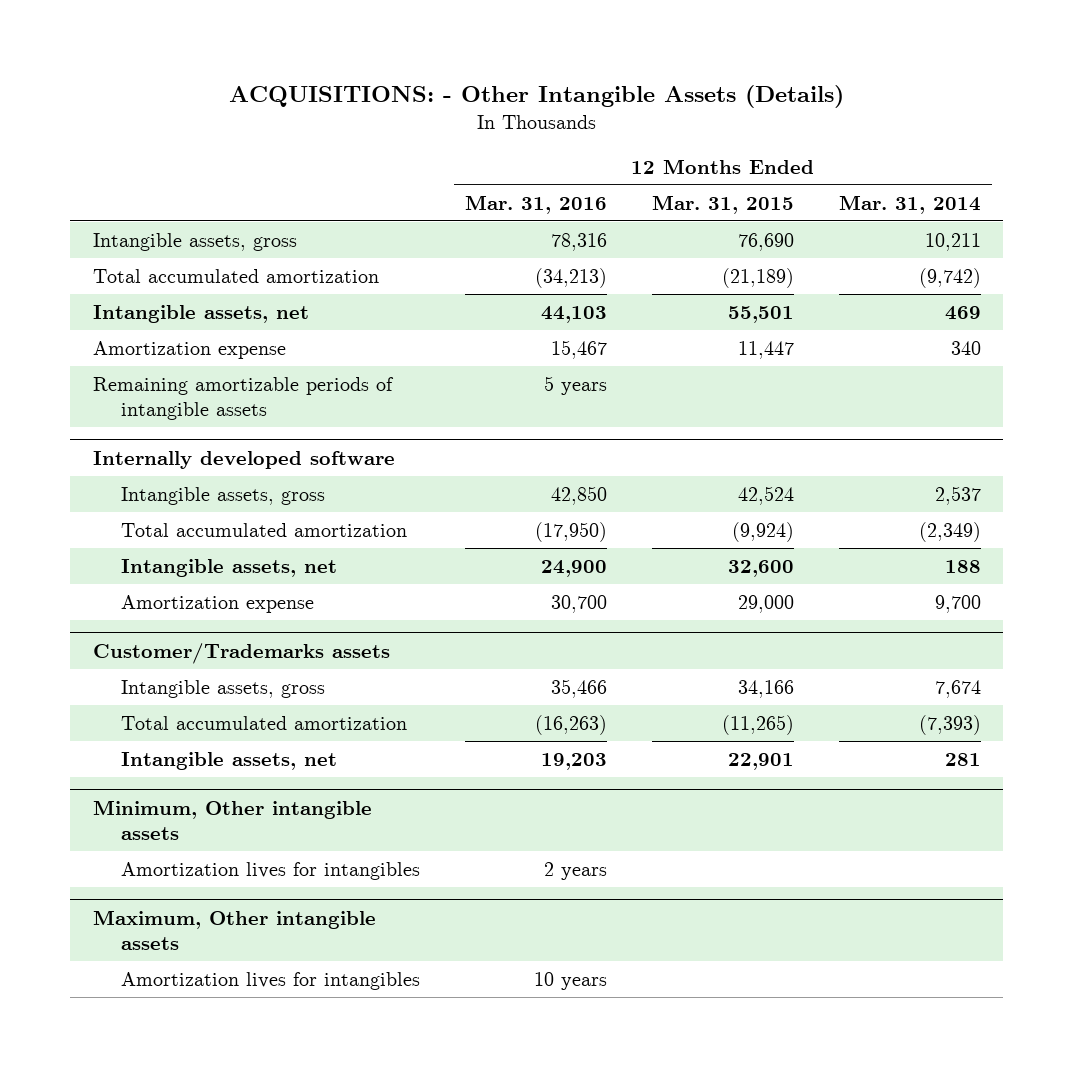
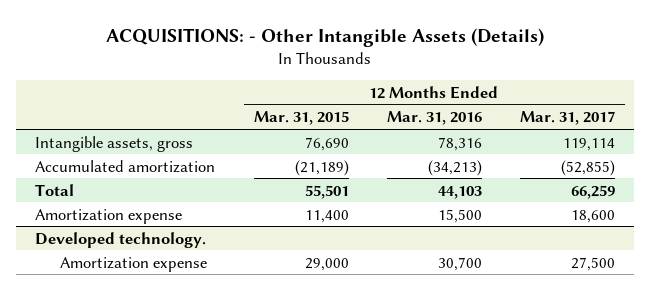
[838,194,981,214] Mar. 31, 2014 -> none
none -> [520,111,616,126] Mar. 31, 2017
[92,376,394,421] Remaining amortizable periods of intangible assets -> none
[120,486,325,505] Intangible assets, gross -> none
[120,522,407,537] Total accumulated amortization -> none
[120,558,337,577] Intangible assets, net -> none
[92,268,379,283] Total accumulated amortization -> [35,159,216,173] Accumulated amortization
[92,304,309,323] Intangible assets, net -> [35,183,75,196] Total
[550,339,607,359] 15,467 -> [437,208,482,223] 15,500
[737,340,794,359] 11,447 -> [304,209,349,223] 11,400
[92,450,395,469] Internally developed software -> [35,231,207,248] Developed technology.
[92,642,390,664] Customer/Trademarks assets -> none
[120,679,325,698] Intangible assets, gross -> none
[120,715,407,730] Total accumulated amortization -> none
[120,751,337,770] Intangible assets, net -> none
[92,799,372,840] Minimum, Other intangible assets -> none
[120,861,420,880] Amortization lives for intangibles -> none
[92,909,376,950] Maximum, Other intangible assets -> none
[120,971,420,990] Amortization lives for intangibles -> none

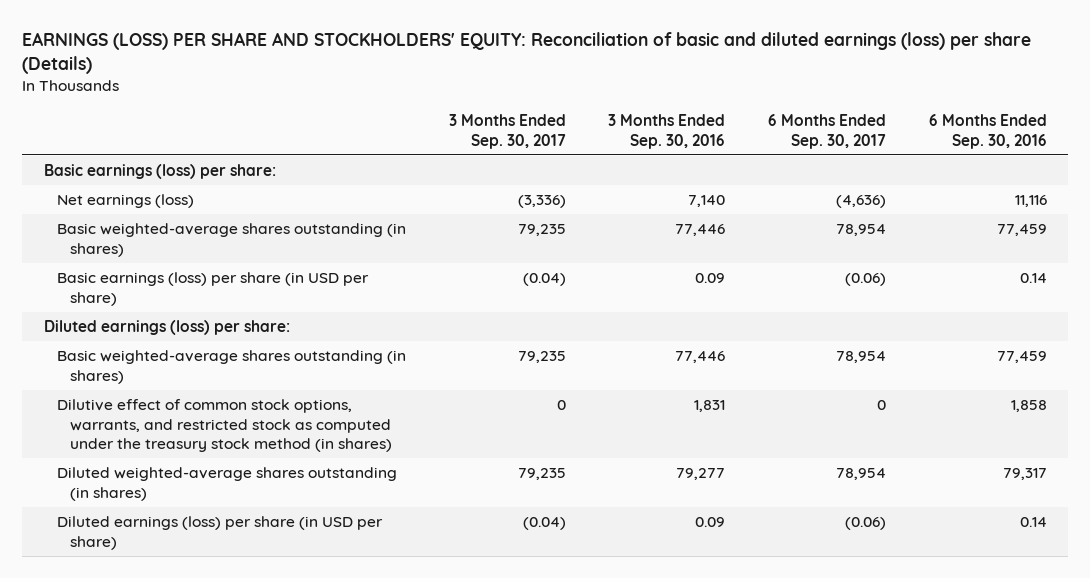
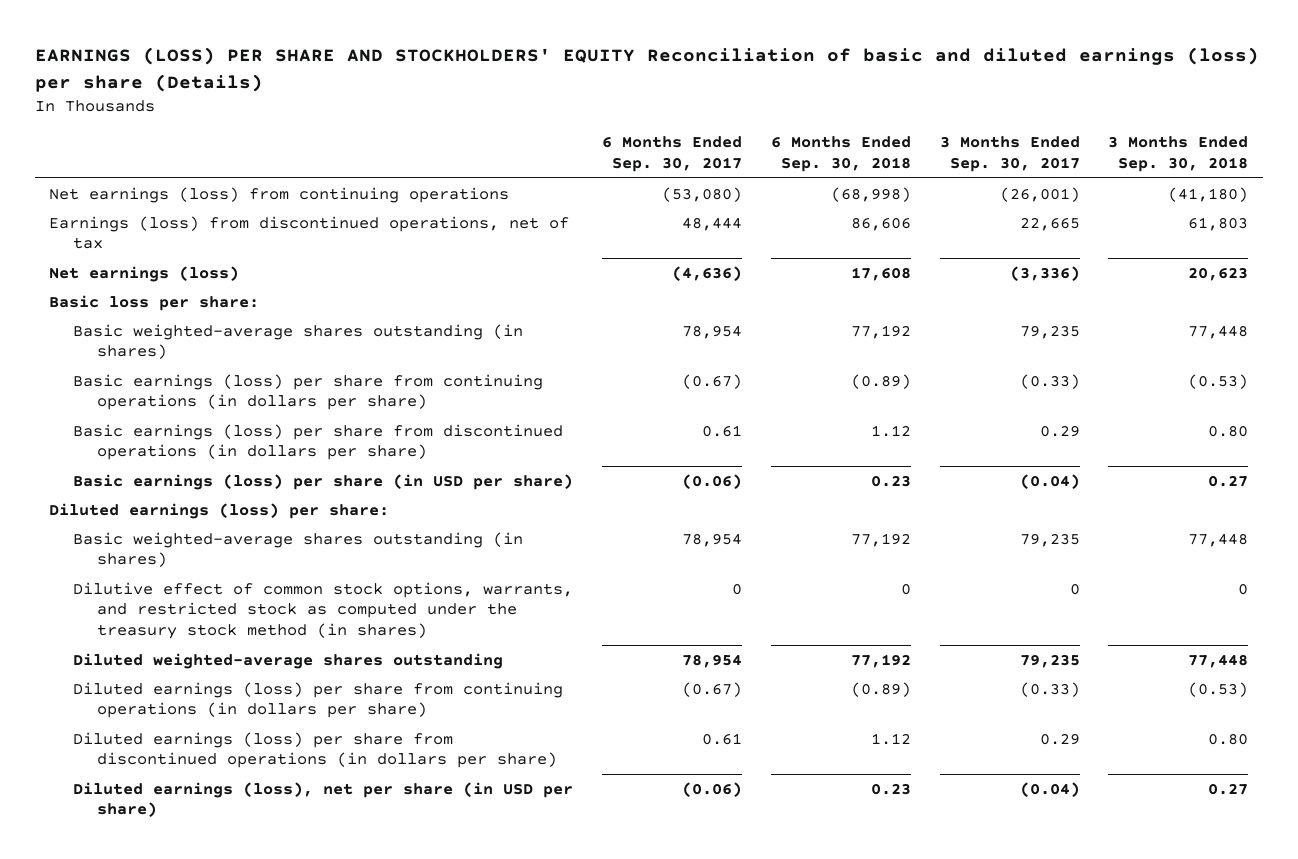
[22,32,1032,75] EARNINGS (LOSS) PER SHARE AND STOCKHOLDERS' EQUITY: Reconciliation of basic and diluted earnings (loss) per share (Details) -> [34,47,1259,92] EARNINGS (LOSS) PER SHARE AND STOCKHOLDERS' EQUITY Reconciliation of basic and diluted earnings (loss) per share (Details)
[608,113,726,149] 3 Months Ended Sep. 30, 2016 -> none
[928,113,1047,149] 6 Months Ended Sep. 30, 2016 -> none
none -> [770,136,911,173] 6 Months Ended Sep. 30, 2018
none -> [1108,136,1249,173] 3 Months Ended Sep. 30, 2018
[43,163,276,179] Basic earnings (loss) per share: -> none
none -> [49,186,510,203] Net earnings (loss) from continuing operations
none -> [49,215,570,250] Earnings (loss) from discontinued operations, net of tax
none -> [49,294,260,311] Basic loss per share:
none -> [73,373,544,411] Basic earnings (loss) per share from continuing operations (in dollars per share)
none -> [73,423,564,461] Basic earnings (loss) per share from discontinued operations (in dollars per share)
[57,466,398,501] Diluted weighted-average shares outstanding (in shares) -> [73,652,504,669] Diluted weighted-average shares outstanding
none -> [73,681,564,719] Diluted earnings (loss) per share from continuing operations (in dollars per share)
none -> [73,731,558,769] Diluted earnings (loss) per share from discontinued operations (in dollars per share)
[57,515,384,550] Diluted earnings (loss) per share (in USD per share) -> [73,781,574,818] Diluted earnings (loss), net per share (in USD per share)

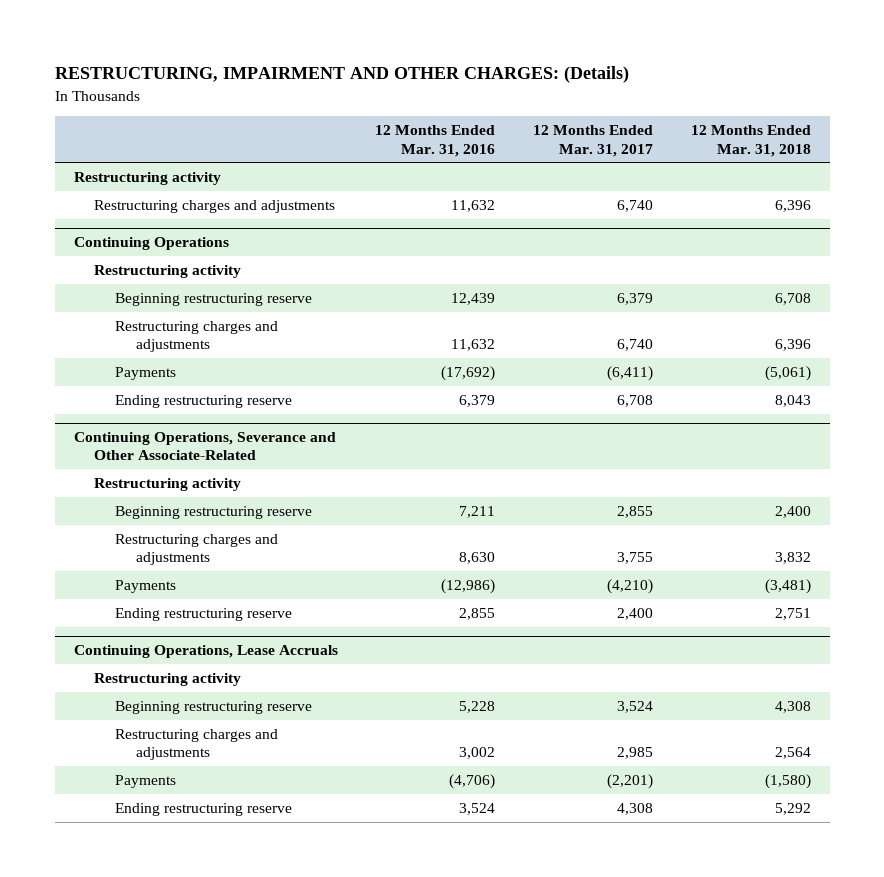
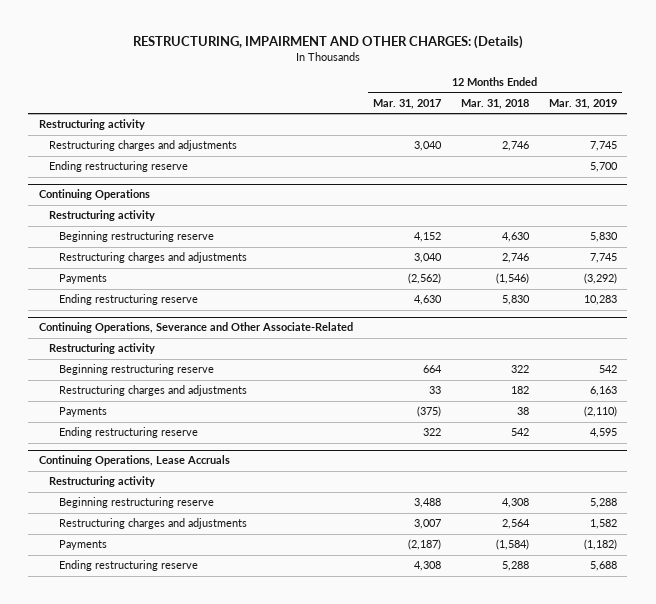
[375,125,496,157] 12 Months Ended Mar. 31, 2016 -> none
none -> [549,98,618,109] Mar. 31, 2019
[617,199,654,212] 6,740 -> [413,141,442,152] 3,040
[774,199,811,212] 6,396 -> [502,141,530,152] 2,746
none -> [48,161,188,173] Ending restructuring reserve
[617,292,654,305] 6,379 -> [413,232,441,243] 4,152
[774,292,811,305] 6,708 -> [502,232,531,243] 4,630
[617,339,654,352] 6,740 -> [413,253,442,264] 3,040
[774,339,811,352] 6,396 -> [502,253,530,264] 2,746
[607,365,654,381] (6,411) -> [407,273,441,285] (2,562)
[764,365,811,381] (5,061) -> [496,273,530,285] (1,546)
[617,394,654,407] 6,708 -> [413,295,442,306] 4,630
[774,394,811,407] 8,043 -> [502,295,531,306] 5,830
[617,505,654,518] 2,855 -> [422,365,442,374] 664
[774,505,811,518] 2,400 -> [511,365,530,374] 322
[617,552,654,565] 3,755 -> [428,386,441,395] 33
[774,552,811,565] 3,832 -> [511,386,530,395] 182
[607,578,654,594] (4,210) -> [416,406,441,418] (375)
[764,578,811,594] (3,481) -> [517,407,530,416] 38
[617,607,654,620] 2,400 -> [422,428,441,437] 322
[774,607,811,620] 2,751 -> [511,428,530,437] 542
[617,700,654,713] 3,524 -> [413,498,441,509] 3,488
[617,747,654,760] 2,985 -> [413,519,441,530] 3,007
[607,773,654,789] (2,201) -> [407,539,441,551] (2,187)
[764,773,811,789] (1,580) -> [496,539,530,551] (1,584)
[774,802,811,815] 5,292 -> [502,561,530,572] 5,288

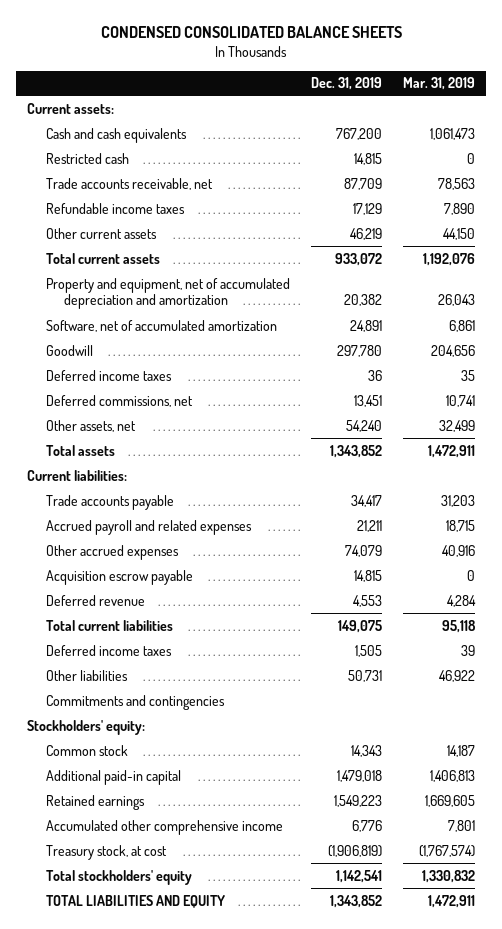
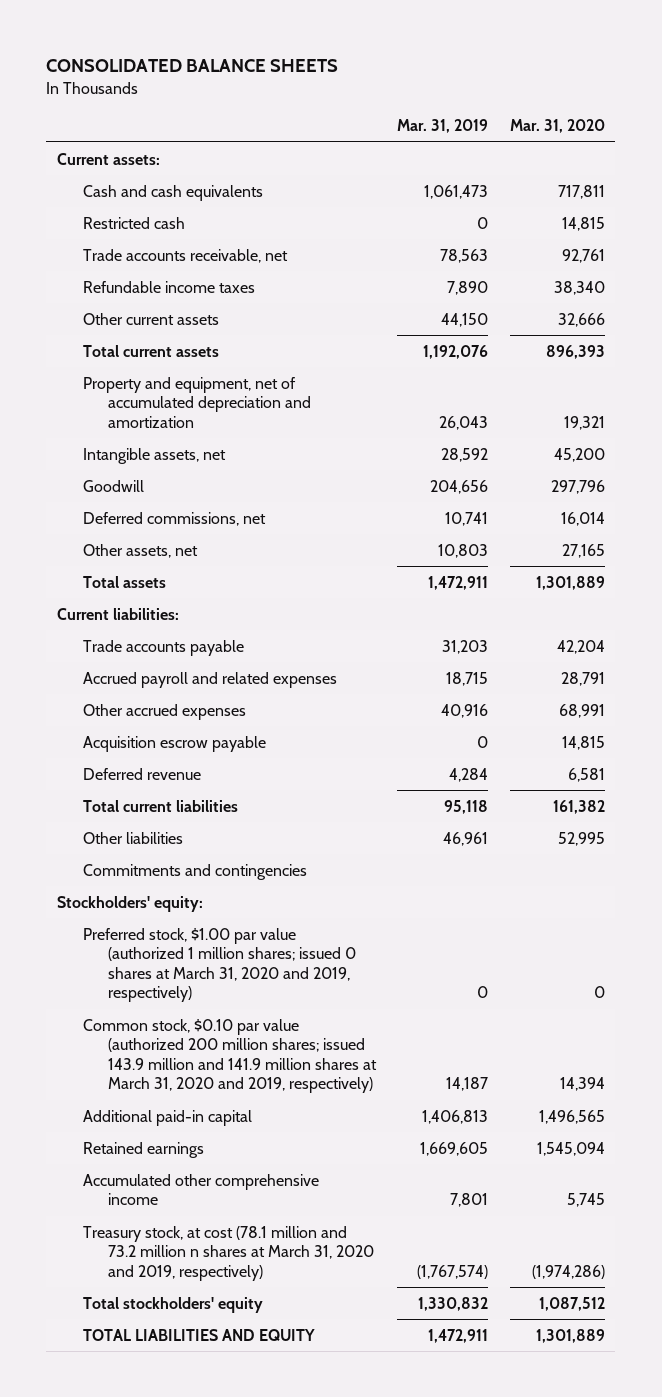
[101,25,403,38] CONDENSED CONSOLIDATED BALANCE SHEETS -> [46,58,339,72] CONSOLIDATED BALANCE SHEETS
[310,77,382,91] Dec. 31, 2019 -> none
none -> [509,119,605,134] Mar. 31, 2020
[45,319,277,332] Software, net of accumulated amortization -> none
none -> [82,447,226,464] Intangible assets, net
[45,369,172,381] Deferred income taxes -> none
[439,419,476,432] 32,499 -> [438,543,489,558] 10,803
[45,644,172,656] Deferred income taxes -> none
[439,669,476,682] 46,922 -> [443,831,489,846] 46,961
none -> [82,927,357,1003] Preferred stock, $1.00 par value (authorized 1 million shares; issued 0 shares at March 31, 2020 and 2019, respectively)
[45,744,128,756] Common stock -> [82,1018,378,1094] Common stock, $0.10 par value (authorized 200 million shares; issued 143.9 million and 141.9 million shares at March 31, 2020 and 2019, respectively)
[45,844,167,860] Treasury stock, at cost -> [82,1225,375,1281] Treasury stock, at cost (78.1 million and 73.2 million n shares at March 31, 2020 and 2019, respectively)

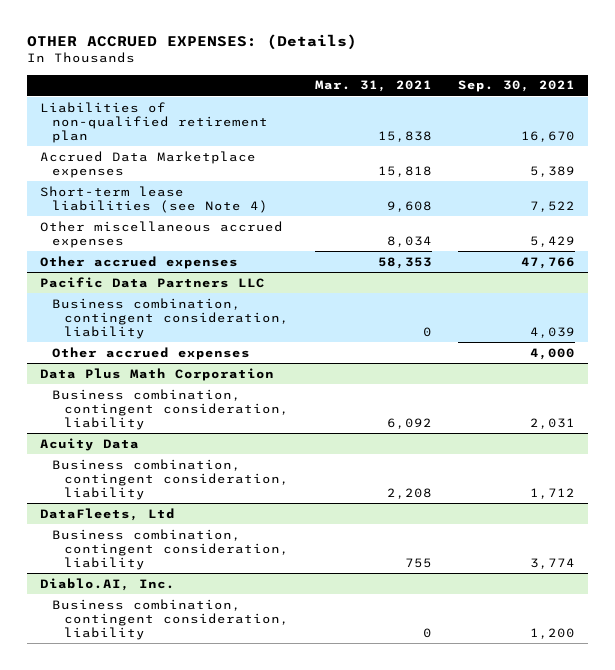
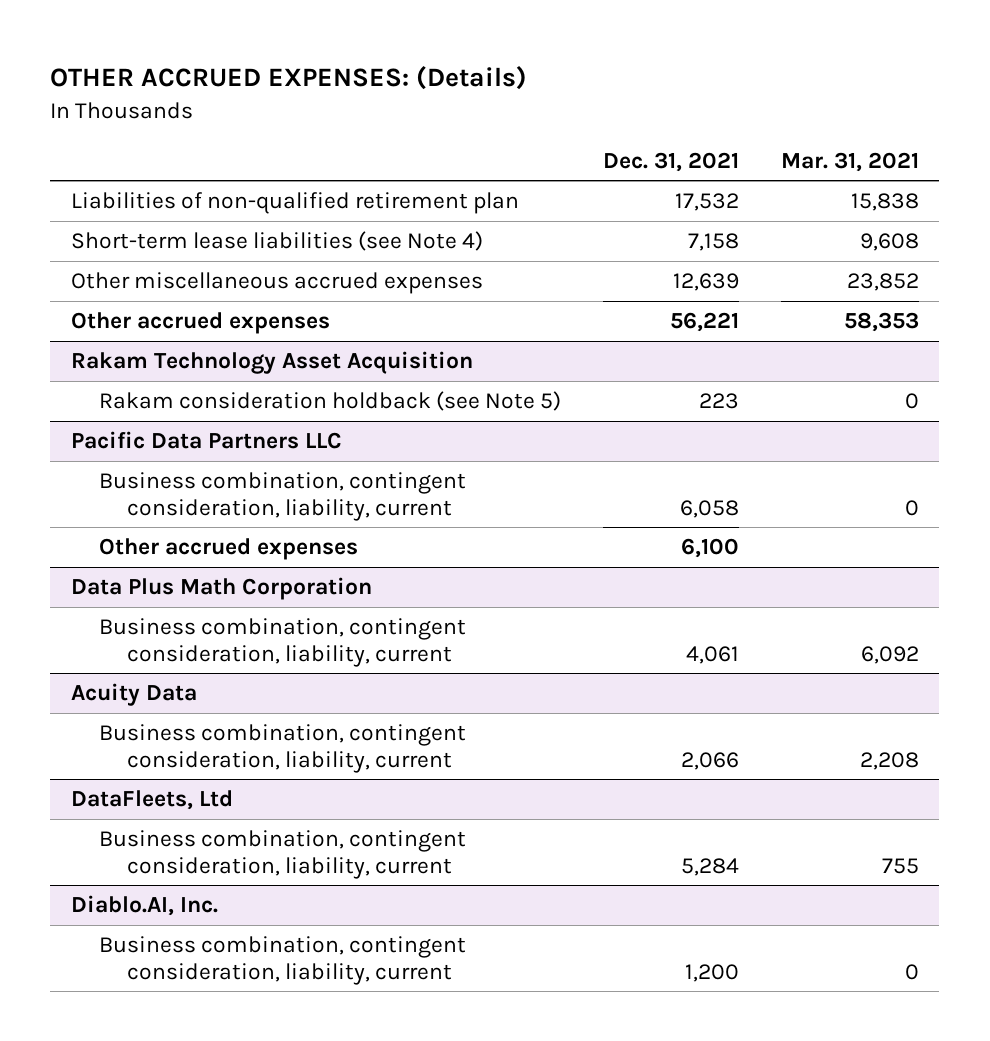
[458,80,576,93] Sep. 30, 2021 -> none
none -> [602,151,739,172] Dec. 31, 2021
[40,150,257,178] Accrued Data Marketplace expenses -> none
[387,235,433,247] 8,034 -> [846,273,919,292] 23,852
none -> [71,351,474,375] Rakam Technology Asset Acquisition
none -> [99,391,562,412] Rakam consideration holdback (see Note 5)
[52,297,290,340] Business combination, contingent consideration, liability -> [99,472,467,521] Business combination, contingent consideration, liability, current
[52,388,290,431] Business combination, contingent consideration, liability -> [99,618,467,667] Business combination, contingent consideration, liability, current
[52,458,290,501] Business combination, contingent consideration, liability -> [99,724,467,773] Business combination, contingent consideration, liability, current
[52,528,290,571] Business combination, contingent consideration, liability -> [99,830,467,879] Business combination, contingent consideration, liability, current
[52,598,290,641] Business combination, contingent consideration, liability -> [99,936,467,985] Business combination, contingent consideration, liability, current

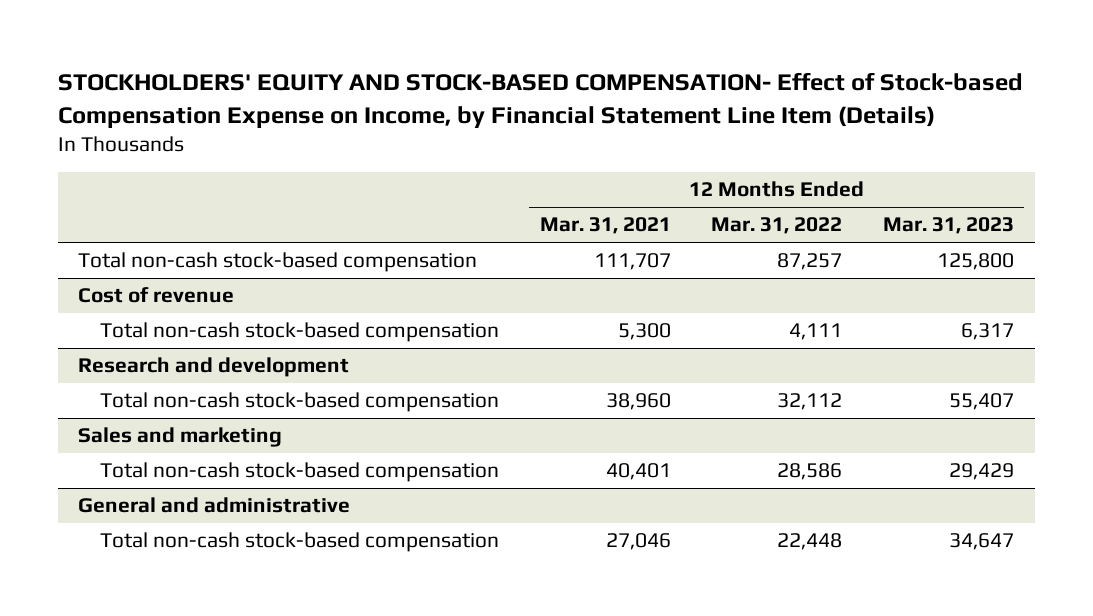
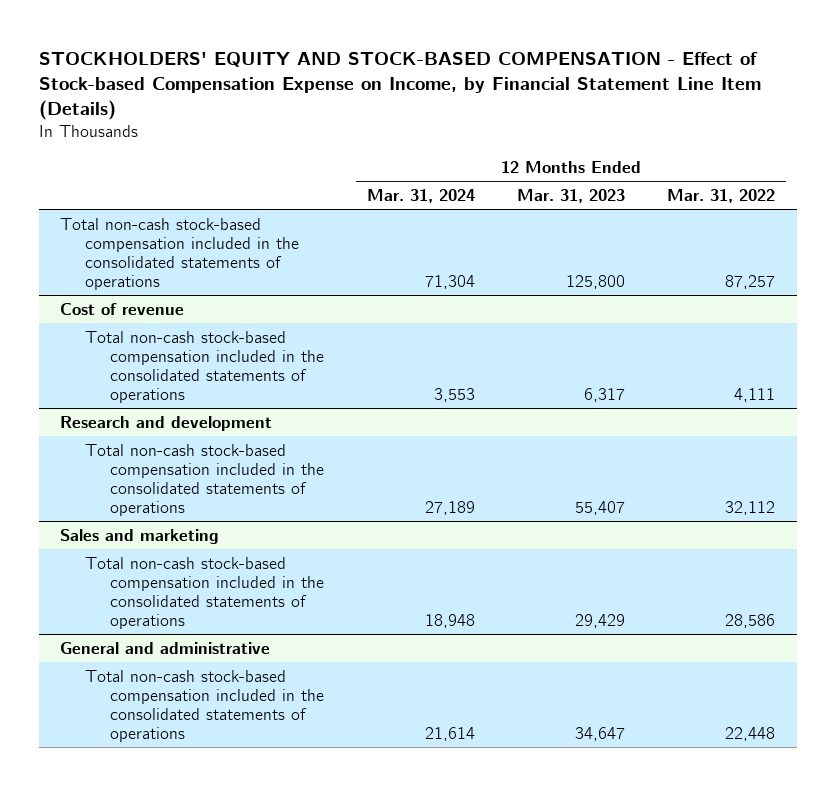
[57,72,1023,128] STOCKHOLDERS' EQUITY AND STOCK-BASED COMPENSATION- Effect of Stock-based Compensation Expense on Income, by Financial Statement Line Item (Details) -> [39,51,762,121] STOCKHOLDERS' EQUITY AND STOCK-BASED COMPENSATION - Effect of Stock-based Compensation Expense on Income, by Financial Statement Line Item (Details)
[539,217,671,235] Mar. 31, 2021 -> none
none -> [366,189,475,204] Mar. 31, 2024
[78,252,478,273] Total non-cash stock-based compensation -> [60,217,300,290] Total non-cash stock-based compensation included in the consolidated statements of operations
[99,322,499,343] Total non-cash stock-based compensation -> [85,330,325,403] Total non-cash stock-based compensation included in the consolidated statements of operations
[99,392,499,413] Total non-cash stock-based compensation -> [85,443,325,516] Total non-cash stock-based compensation included in the consolidated statements of operations
[99,462,499,483] Total non-cash stock-based compensation -> [85,556,325,629] Total non-cash stock-based compensation included in the consolidated statements of operations
[99,532,499,553] Total non-cash stock-based compensation -> [85,669,325,742] Total non-cash stock-based compensation included in the consolidated statements of operations

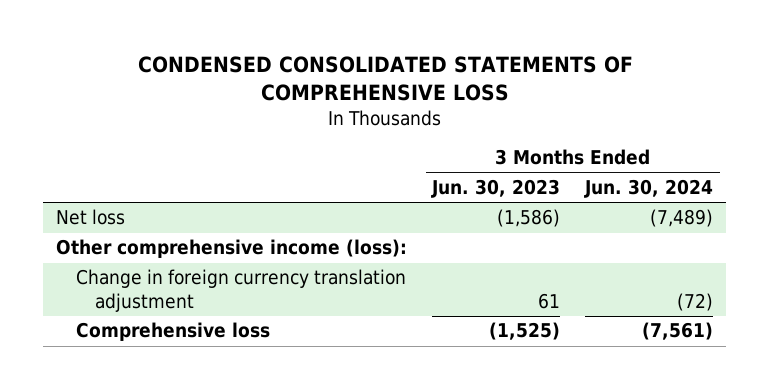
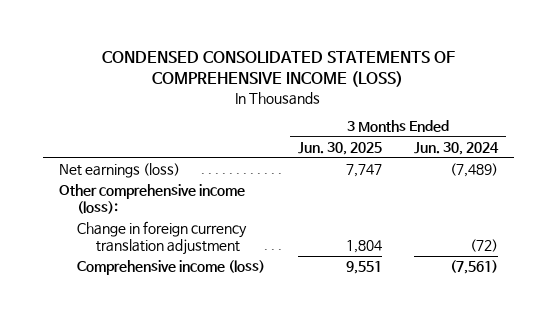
[137,55,633,102] CONDENSED CONSOLIDATED STATEMENTS OF COMPREHENSIVE LOSS -> [102,51,456,88] CONDENSED CONSOLIDATED STATEMENTS OF COMPREHENSIVE INCOME (LOSS)
[431,179,561,199] Jun. 30, 2023 -> none
none -> [297,142,382,156] Jun. 30, 2025
[55,209,125,226] Net loss -> [58,163,180,179] Net earnings (loss)
[75,322,270,342] Comprehensive loss -> [77,260,266,276] Comprehensive income (loss)

